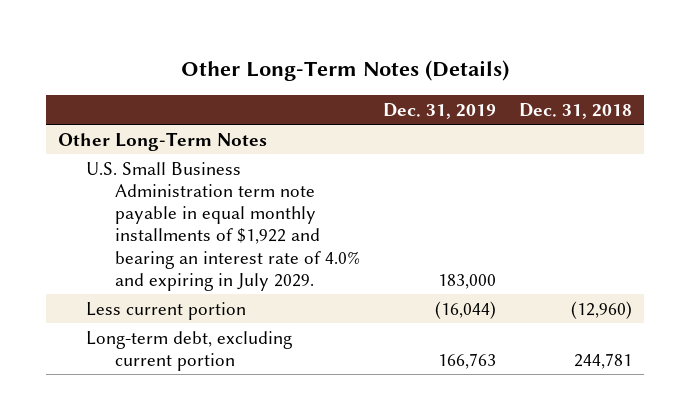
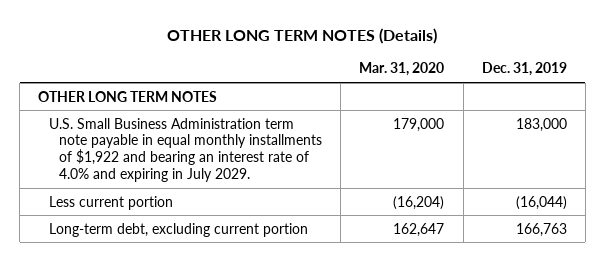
[180,59,509,81] Other Long-Term Notes (Details) -> [167,27,438,44] OTHER LONG TERM NOTES (Details)
[519,102,633,119] Dec. 31, 2018 -> none
none -> [359,62,445,77] Mar. 31, 2020
[57,131,267,151] Other Long-Term Notes -> [38,90,218,102] OTHER LONG TERM NOTES

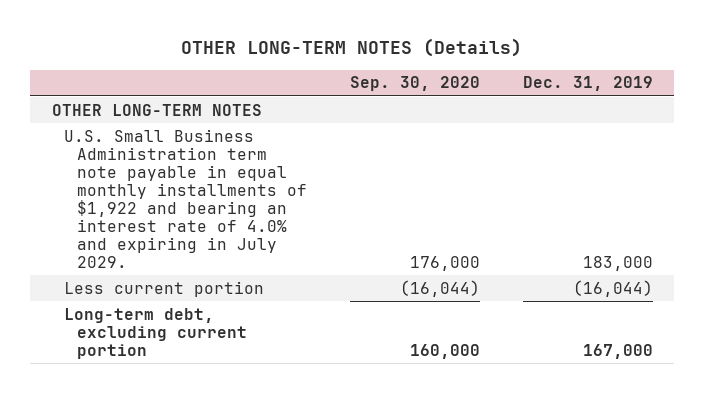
[167,27,438,44] OTHER LONG TERM NOTES (Details) -> [181,38,523,58] OTHER LONG-TERM NOTES (Details)
[359,62,445,77] Mar. 31, 2020 -> none
none -> [349,76,480,92] Sep. 30, 2020
[38,90,218,102] OTHER LONG TERM NOTES -> [51,103,262,116] OTHER LONG-TERM NOTES
[515,222,567,237] 166,763 -> [582,343,653,359] 167,000

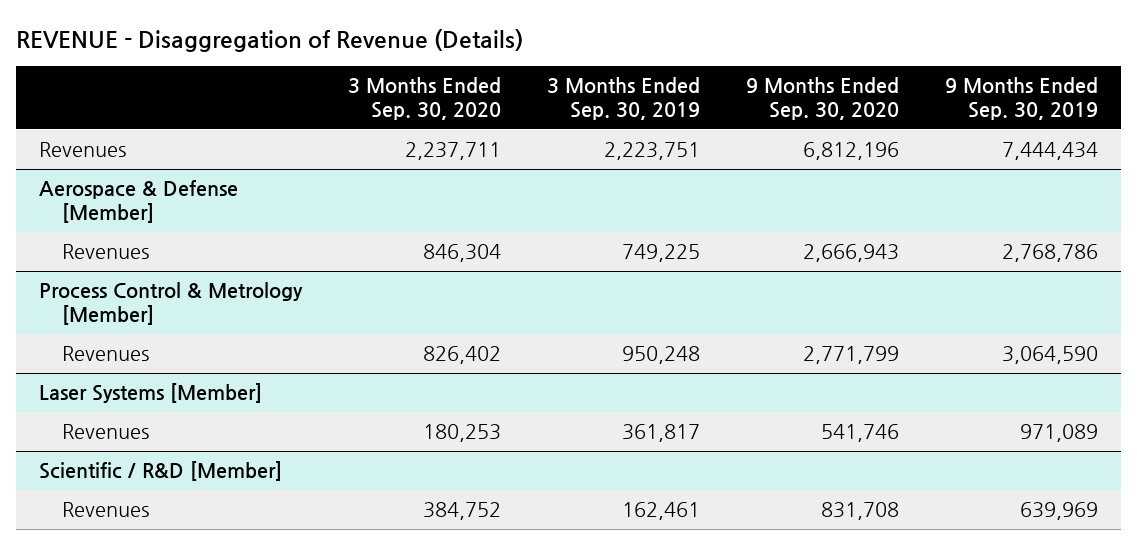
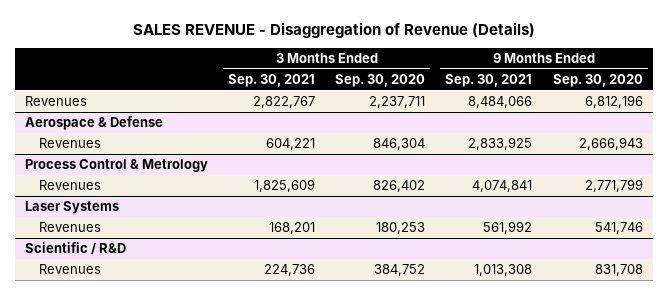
[16,28,524,52] REVENUE - Disaggregation of Revenue (Details) -> [132,22,535,39] SALES REVENUE - Disaggregation of Revenue (Details)
[546,77,700,121] 3 Months Ended Sep. 30, 2019 -> none
[944,77,1098,121] 9 Months Ended Sep. 30, 2019 -> none
none -> [228,74,316,88] Sep. 30, 2021
none -> [445,74,533,88] Sep. 30, 2021
[39,180,239,224] Aerospace & Defense [Member] -> [25,116,164,131] Aerospace & Defense
[39,282,304,326] Process Control & Metrology [Member] -> [25,159,209,173] Process Control & Metrology
[39,383,263,404] Laser Systems [Member] -> [25,201,120,215] Laser Systems
[39,461,283,482] Scientific / R&D [Member] -> [25,242,127,256] Scientific / R&D

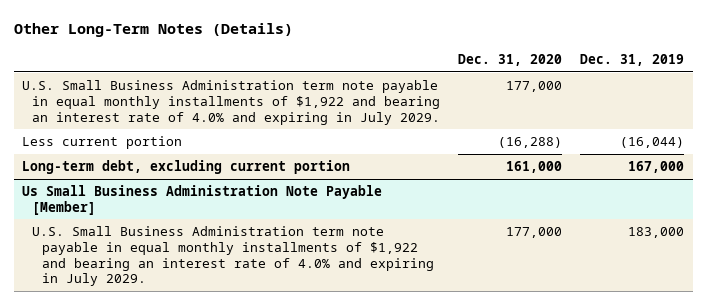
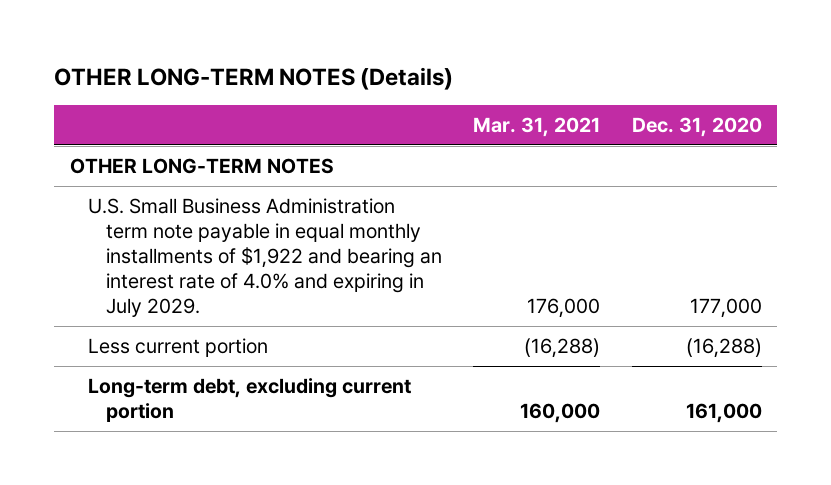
[13,22,293,37] Other Long-Term Notes (Details) -> [53,66,453,90] OTHER LONG-TERM NOTES (Details)
[580,54,685,67] Dec. 31, 2019 -> none
none -> [473,116,601,137] Mar. 31, 2021
none -> [69,157,334,174] OTHER LONG-TERM NOTES
[22,185,383,215] Us Small Business Administration Note Payable [Member] -> none
[32,226,435,287] U.S. Small Business Administration term note payable in equal monthly installments of $1,922 and bearing an interest rate of 4.0% and expiring in July 2029. -> none

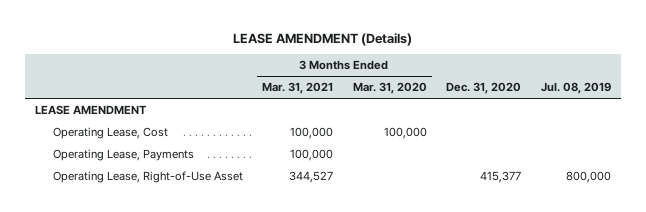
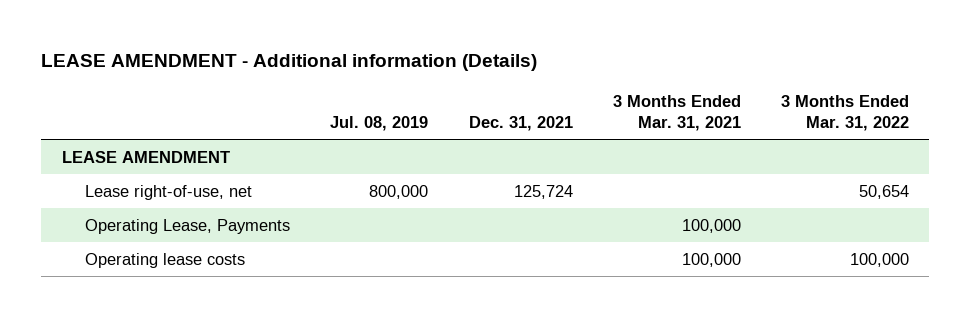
[232,33,412,47] LEASE AMENDMENT (Details) -> [41,54,538,72] LEASE AMENDMENT - Additional information (Details)
[352,82,427,95] Mar. 31, 2020 -> none
[446,82,522,95] Dec. 31, 2020 -> none
none -> [468,115,573,131] Dec. 31, 2021
none -> [780,94,909,131] 3 Months Ended Mar. 31, 2022
[52,126,168,139] Operating Lease, Cost -> none
none -> [85,184,253,200] Lease right-of-use, net
[52,170,243,183] Operating Lease, Right-of-Use Asset -> none
none -> [85,252,246,268] Operating lease costs

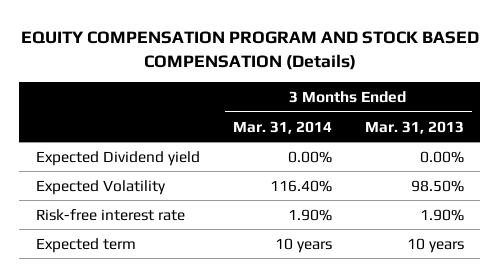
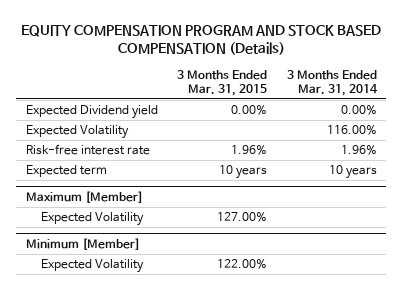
[364,120,464,134] Mar. 31, 2013 -> none
none -> [177,70,268,96] 3 Months Ended Mar. 31, 2015
[269,179,332,192] 116.40% -> [326,125,377,136] 116.00%
[287,208,332,221] 1.90% -> [340,145,377,156] 1.96%
none -> [26,191,144,204] Maximum [Member]
none -> [40,212,144,227] Expected Volatility
none -> [26,238,141,251] Minimum [Member]
none -> [40,259,144,274] Expected Volatility

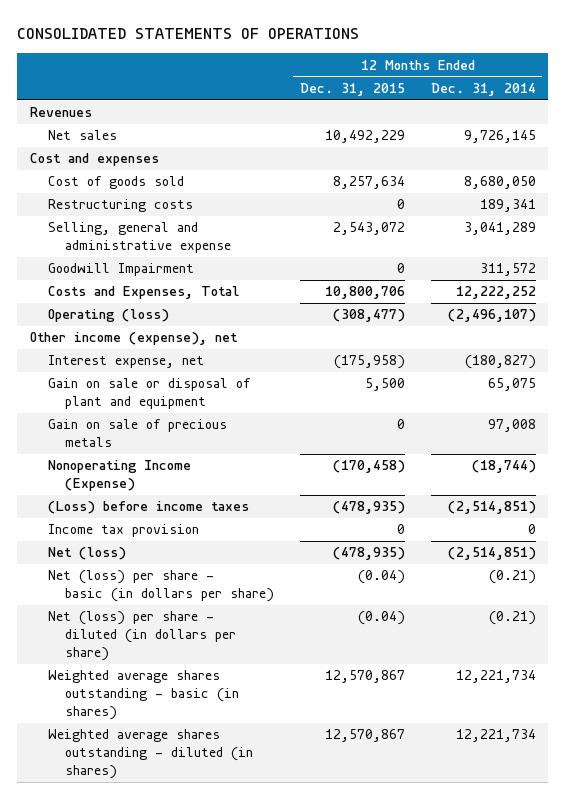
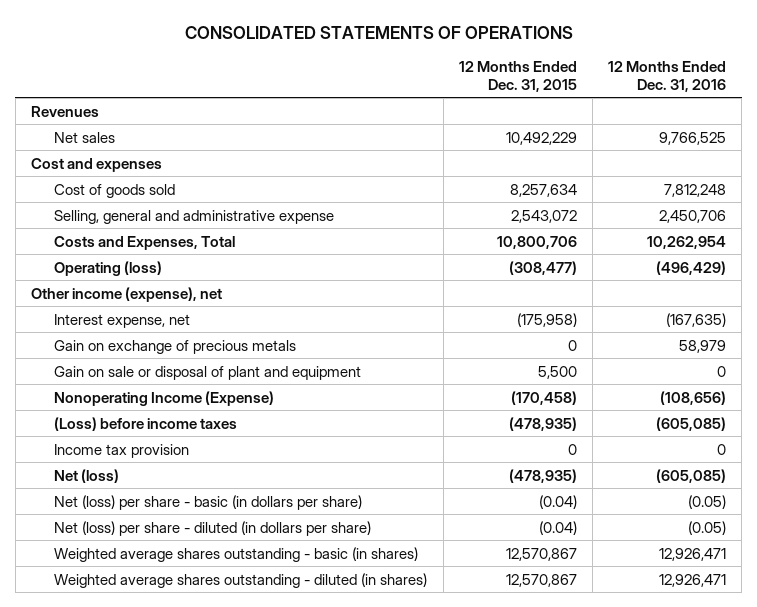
[430,82,536,96] Dec. 31, 2014 -> none
none -> [608,61,727,92] 12 Months Ended Dec. 31, 2016
[47,199,193,213] Restructuring costs -> none
[47,263,194,277] Goodwill Impairment -> none
none -> [54,339,297,354] Gain on exchange of precious metals
[47,419,227,448] Gain on sale of precious metals -> none

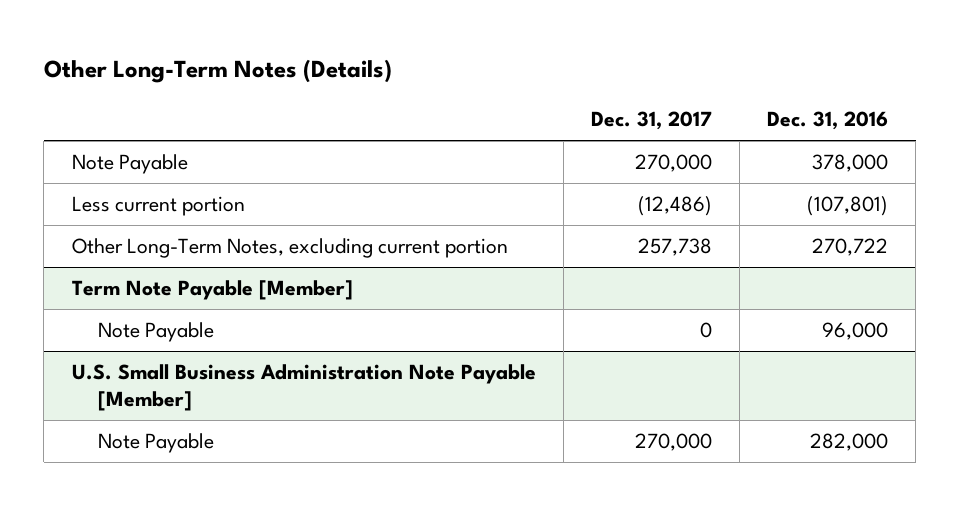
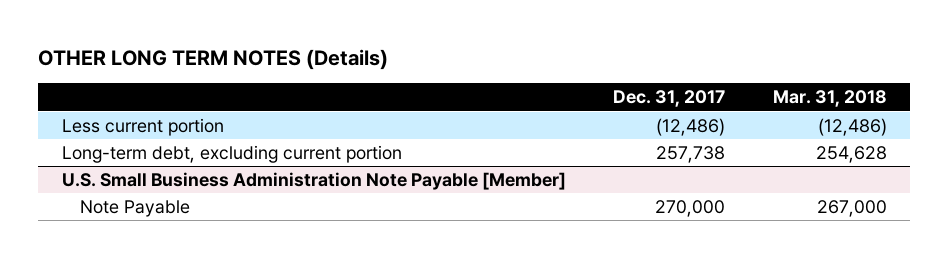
[43,59,392,84] Other Long-Term Notes (Details) -> [37,49,388,71] OTHER LONG TERM NOTES (Details)
[767,111,889,131] Dec. 31, 2016 -> none
none -> [772,90,887,108] Mar. 31, 2018
[71,153,188,174] Note Payable -> none
[71,279,353,300] Term Note Payable [Member] -> none
[98,321,215,342] Note Payable -> none
[71,237,508,258] Other Long-Term Notes, excluding current portion -> [61,145,402,164] Long-term debt, excluding current portion

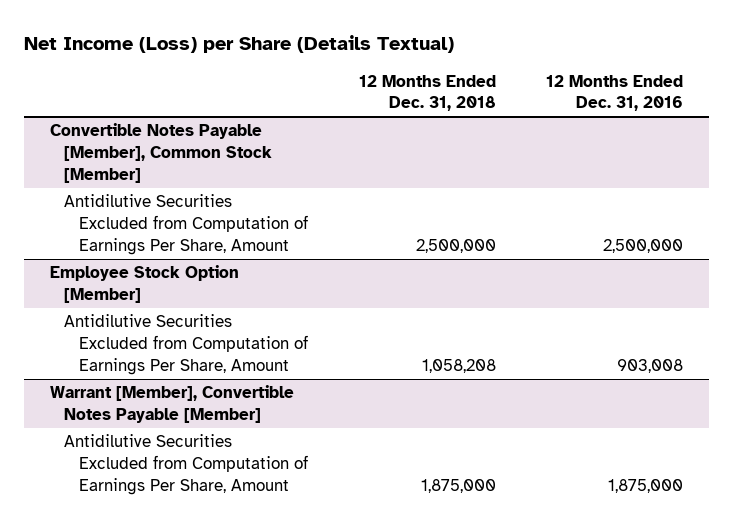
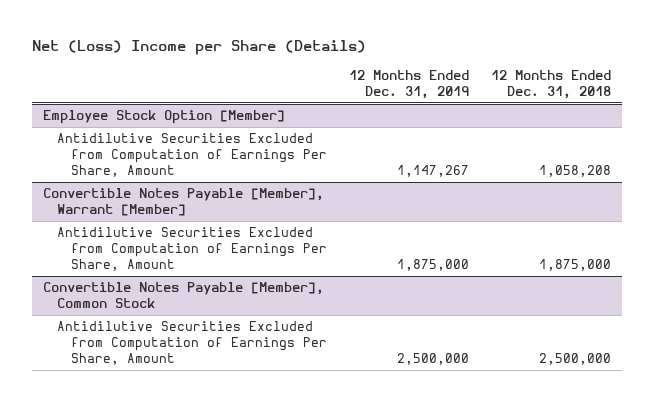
[24,35,455,54] Net Income (Loss) per Share (Details Textual) -> [32,40,367,56] Net (Loss) Income per Share (Details)
[546,74,684,112] 12 Months Ended Dec. 31, 2016 -> none
none -> [349,69,470,99] 12 Months Ended Dec. 31, 2019
[49,123,273,183] Convertible Notes Payable [Member], Common Stock [Member] -> none
[64,194,309,255] Antidilutive Securities Excluded from Computation of Earnings Per Share, Amount -> none
[49,385,294,424] Warrant [Member], Convertible Notes Payable [Member] -> [43,188,325,217] Convertible Notes Payable [Member], Warrant [Member]
none -> [43,282,325,309] Convertible Notes Payable [Member], Common Stock
none -> [57,321,327,366] Antidilutive Securities Excluded from Computation of Earnings Per Share, Amount

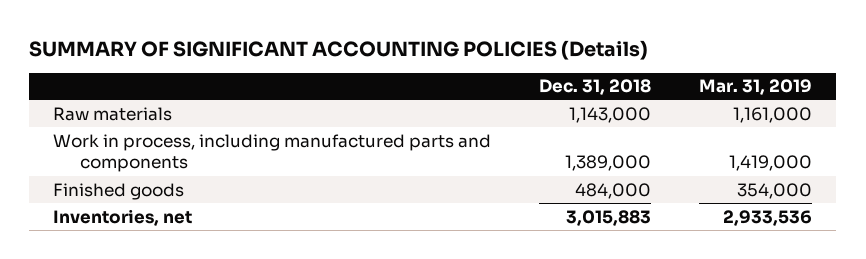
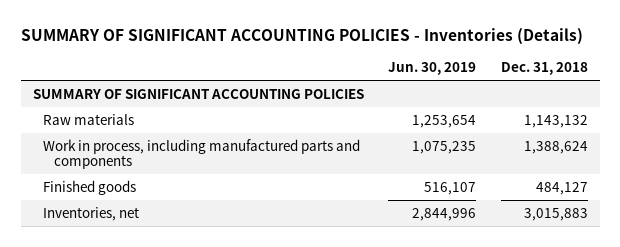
[29,39,649,60] SUMMARY OF SIGNIFICANT ACCOUNTING POLICIES (Details) -> [20,28,583,46] SUMMARY OF SIGNIFICANT ACCOUNTING POLICIES - Inventories (Details)
[699,79,813,96] Mar. 31, 2019 -> none
none -> [388,62,477,76] Jun. 30, 2019
none -> [32,88,364,99] SUMMARY OF SIGNIFICANT ACCOUNTING POLICIES
[569,106,652,123] 1,143,000 -> [523,114,588,128] 1,143,132
[565,155,652,172] 1,389,000 -> [523,140,588,154] 1,388,624
[575,182,652,199] 484,000 -> [535,181,588,195] 484,127

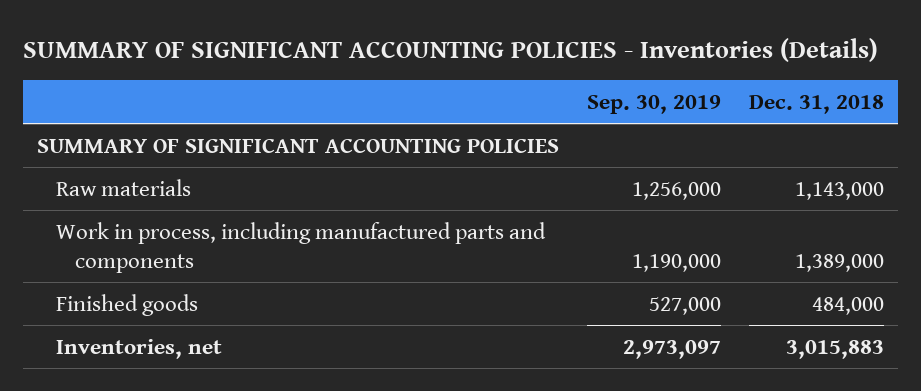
[388,62,477,76] Jun. 30, 2019 -> none
none -> [586,94,721,114] Sep. 30, 2019
[523,114,588,128] 1,143,132 -> [795,181,885,200] 1,143,000
[523,140,588,154] 1,388,624 -> [795,253,885,272] 1,389,000
[535,181,588,195] 484,127 -> [812,296,885,315] 484,000

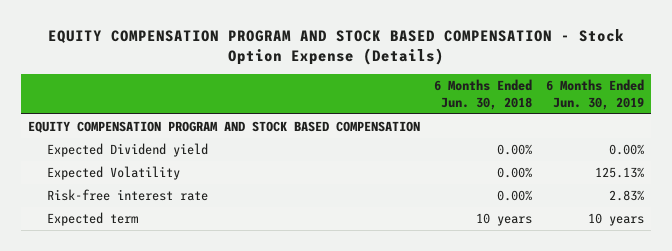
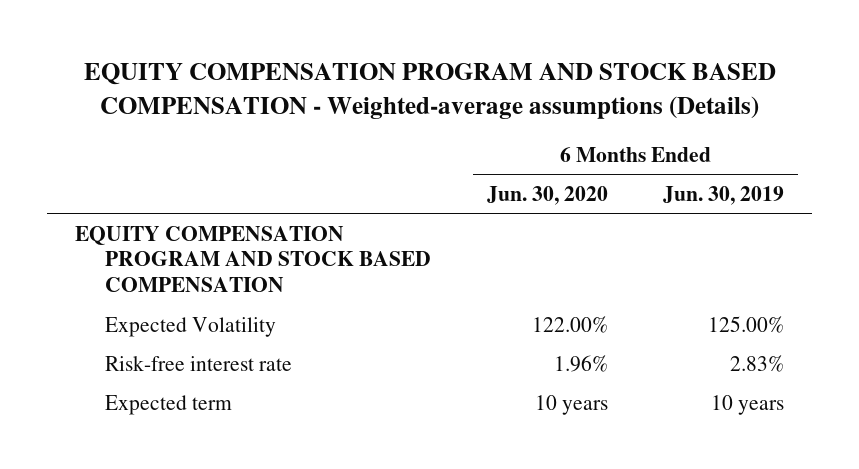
[48,28,625,66] EQUITY COMPENSATION PROGRAM AND STOCK BASED COMPENSATION - Stock Option Expense (Details) -> [83,63,776,119] EQUITY COMPENSATION PROGRAM AND STOCK BASED COMPENSATION - Weighted-average assumptions (Details)
[434,79,533,110] 6 Months Ended Jun. 30, 2018 -> none
none -> [486,185,608,205] Jun. 30, 2020
[47,142,209,157] Expected Dividend yield -> none
[595,166,645,178] 125.13% -> [708,315,785,333] 125.00%

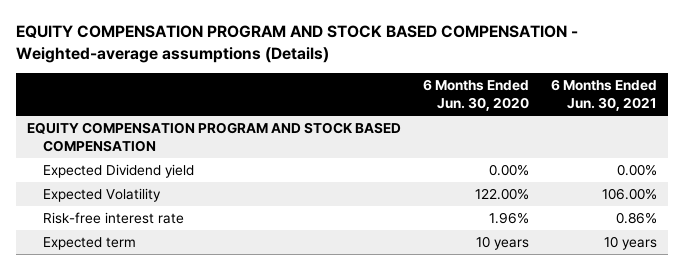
[663,185,785,205] Jun. 30, 2019 -> none
none -> [551,78,658,111] 6 Months Ended Jun. 30, 2021
none -> [43,164,195,179] Expected Dividend yield

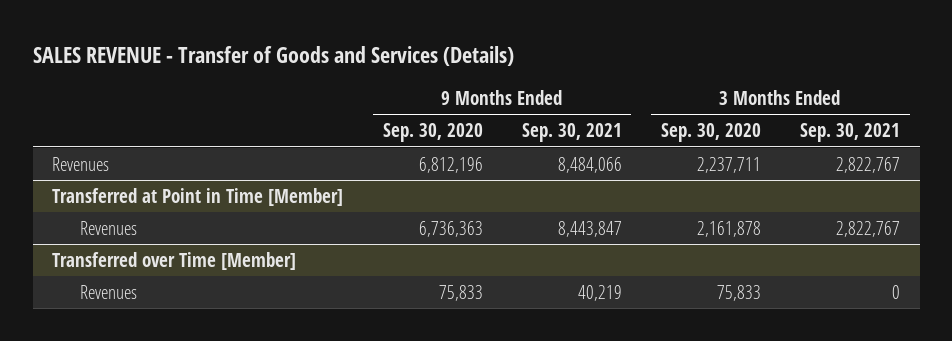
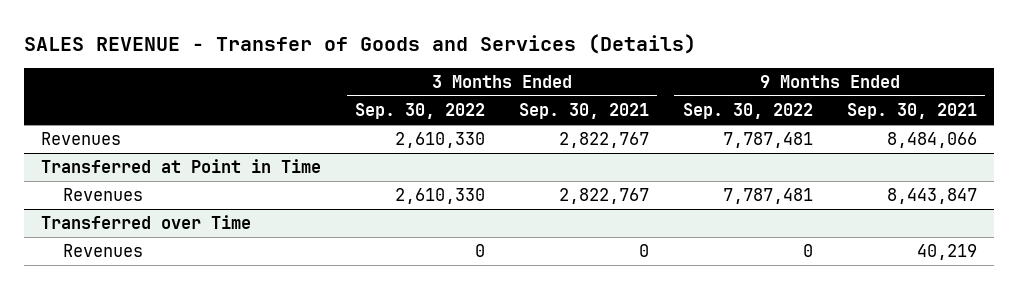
[382,123,483,143] Sep. 30, 2020 -> none
[660,123,761,143] Sep. 30, 2020 -> none
none -> [355,103,486,120] Sep. 30, 2022
none -> [682,103,813,120] Sep. 30, 2022
[52,188,344,207] Transferred at Point in Time [Member] -> [41,159,322,174] Transferred at Point in Time
[52,252,297,271] Transferred over Time [Member] -> [41,215,252,230] Transferred over Time

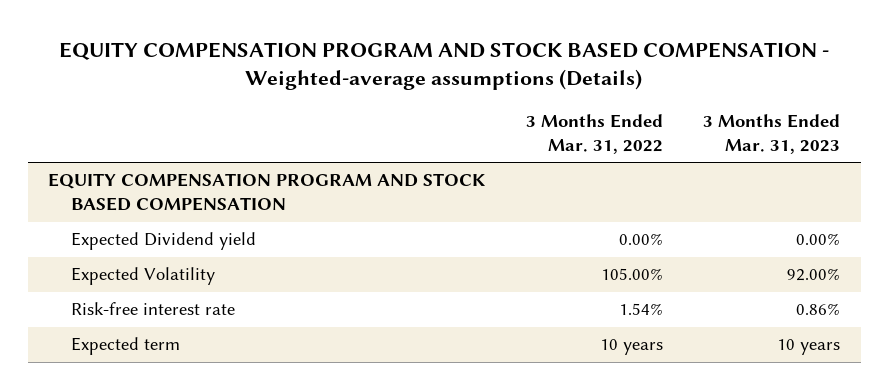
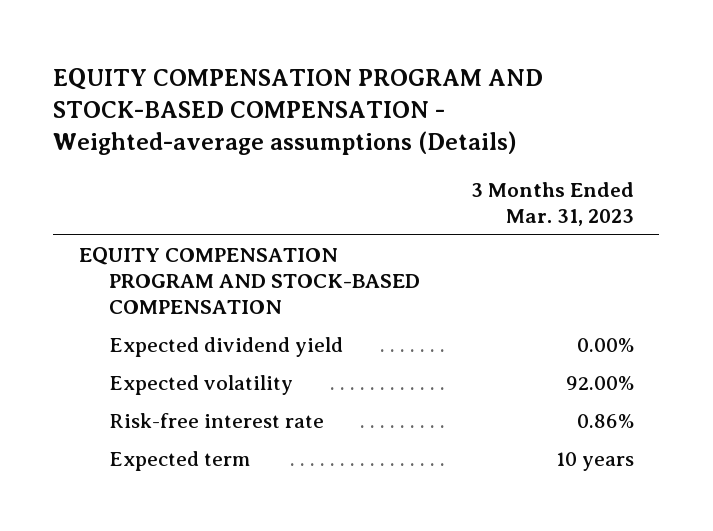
[59,41,830,91] EQUITY COMPENSATION PROGRAM AND STOCK BASED COMPENSATION - Weighted-average assumptions (Details) -> [53,67,544,156] EQUITY COMPENSATION PROGRAM AND STOCK-BASED COMPENSATION - Weighted-average assumptions (Details)
[525,114,663,155] 3 Months Ended Mar. 31, 2022 -> none
[48,173,487,212] EQUITY COMPENSATION PROGRAM AND STOCK BASED COMPENSATION -> [78,246,420,315] EQUITY COMPENSATION PROGRAM AND STOCK-BASED COMPENSATION
[71,232,257,251] Expected Dividend yield -> [108,336,343,357] Expected dividend yield
[71,267,216,286] Expected Volatility -> [108,374,293,395] Expected volatility

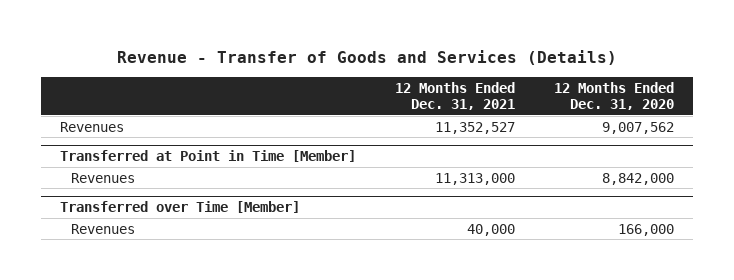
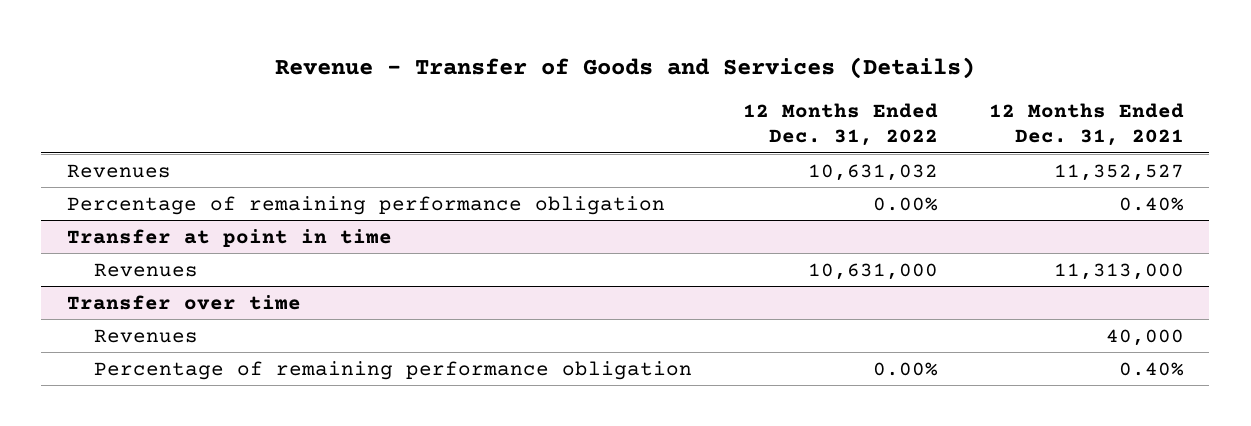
[553,81,674,111] 12 Months Ended Dec. 31, 2020 -> none
none -> [742,103,938,147] 12 Months Ended Dec. 31, 2022
none -> [66,195,665,215] Percentage of remaining performance obligation
[60,150,357,163] Transferred at Point in Time [Member] -> [66,228,392,247] Transfer at point in time
[60,201,301,214] Transferred over Time [Member] -> [66,294,301,310] Transfer over time
none -> [93,360,692,380] Percentage of remaining performance obligation

